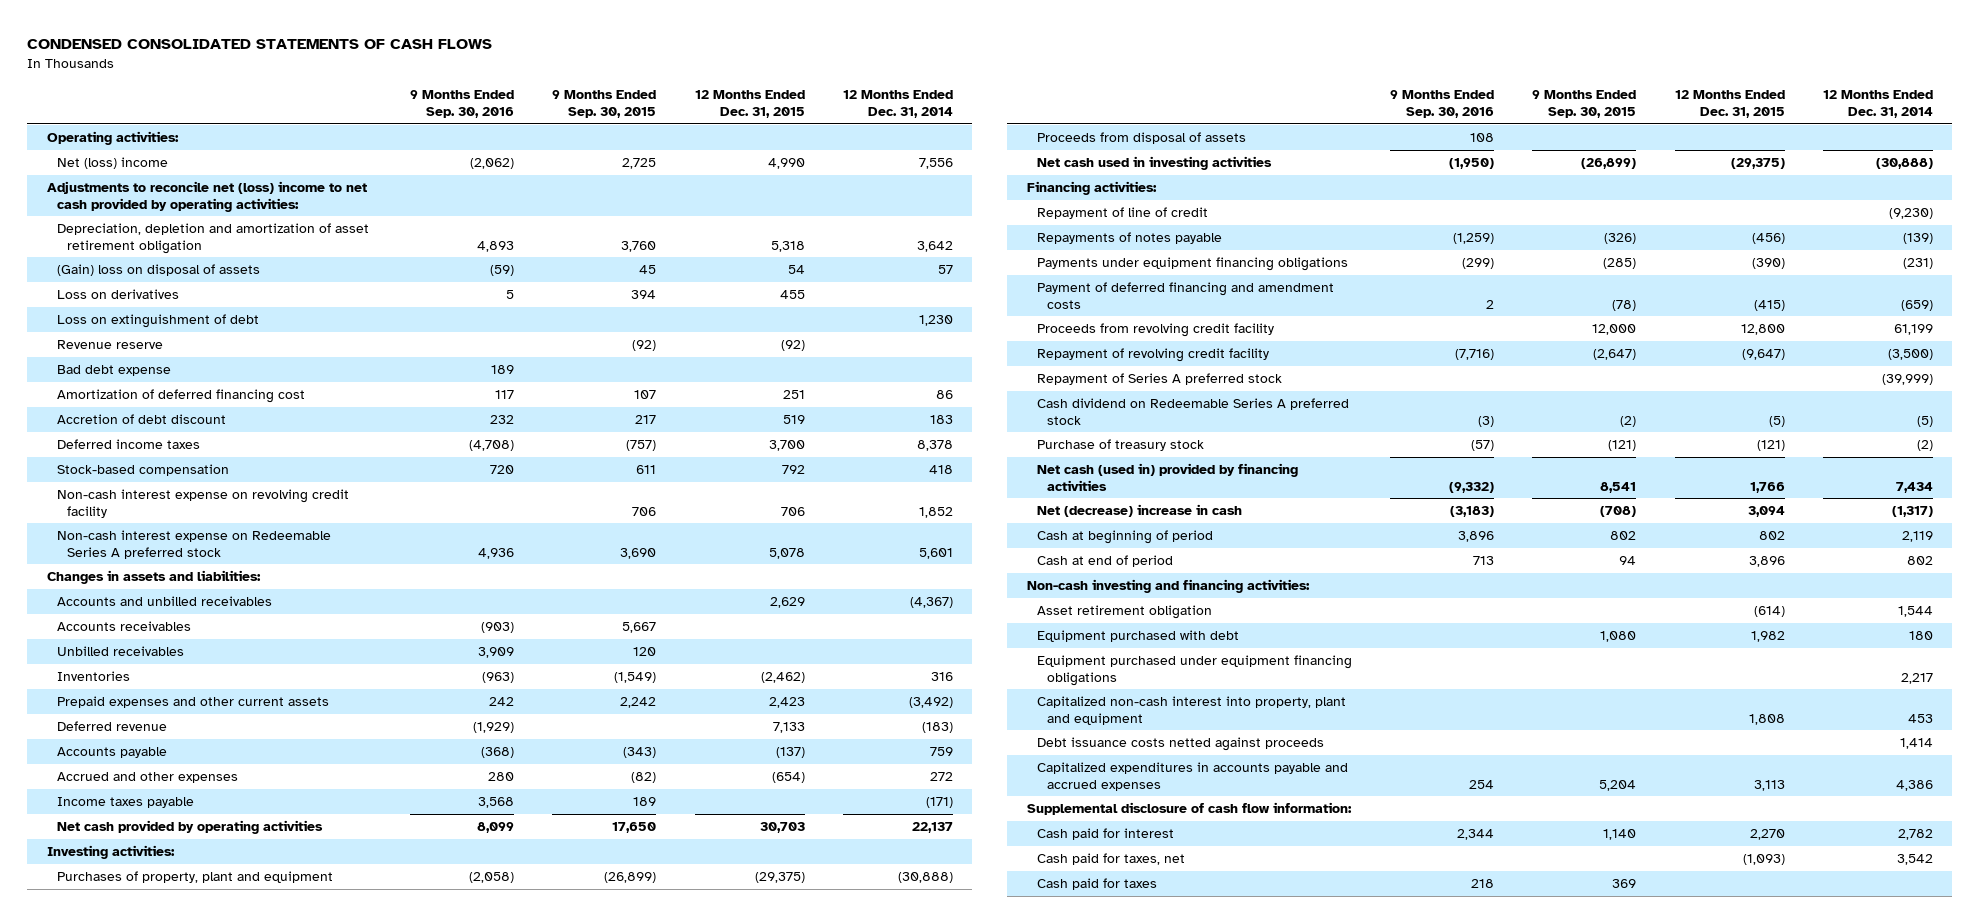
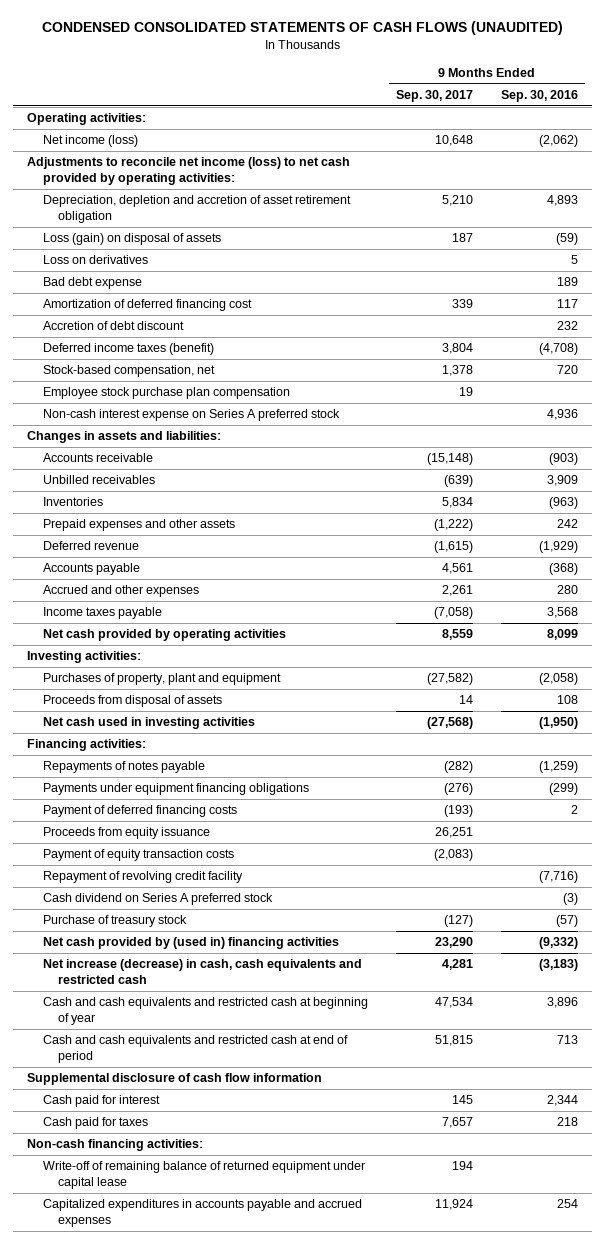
[27,39,493,50] CONDENSED CONSOLIDATED STATEMENTS OF CASH FLOWS -> [41,21,563,36] CONDENSED CONSOLIDATED STATEMENTS OF CASH FLOWS (UNAUDITED)
[552,90,657,118] 9 Months Ended Sep. 30, 2015 -> none
[694,90,805,118] 12 Months Ended Dec. 31, 2015 -> none
[843,90,954,118] 12 Months Ended Dec. 31, 2014 -> none
none -> [396,89,474,102] Sep. 30, 2017
[56,157,168,170] Net (loss) income -> [42,135,138,148] Net income (loss)
[46,181,367,212] Adjustments to reconcile net (loss) income to net cash provided by operating activities: -> [27,157,351,185] Adjustments to reconcile net income (loss) to net cash provided by operating activities:
[56,223,369,254] Depreciation, depletion and amortization of asset retirement obligation -> [42,195,351,223] Depreciation, depletion and accretion of asset retirement obligation
[56,264,260,277] (Gain) loss on disposal of assets -> [42,233,221,246] Loss (gain) on disposal of assets
[56,314,259,329] Loss on extinguishment of debt -> none
[56,340,163,350] Revenue reserve -> none
[56,489,349,518] Non-cash interest expense on revolving credit facility -> none
[56,439,200,450] Deferred income taxes -> [42,343,214,356] Deferred income taxes (benefit)
[56,464,229,477] Stock-based compensation -> [42,365,215,378] Stock-based compensation, net
none -> [42,387,290,400] Employee stock purchase plan compensation
[56,530,331,559] Non-cash interest expense on Redeemable Series A preferred stock -> [42,409,340,422] Non-cash interest expense on Series A preferred stock
[56,596,272,607] Accounts and unbilled receivables -> none
[56,621,191,632] Accounts receivables -> [42,453,153,463] Accounts receivable
[56,696,329,709] Prepaid expenses and other current assets -> [42,519,235,532] Prepaid expenses and other assets
[1036,207,1208,220] Repayment of line of credit -> none
[1036,323,1274,338] Proceeds from revolving credit facility -> none
[1036,282,1334,309] Payment of deferred financing and amendment costs -> [42,805,237,818] Payment of deferred financing costs
none -> [42,827,210,840] Proceeds from equity issuance
none -> [42,849,234,862] Payment of equity transaction costs
[1036,373,1282,386] Repayment of Series A preferred stock -> none
[1036,398,1349,425] Cash dividend on Redeemable Series A preferred stock -> [42,893,273,906] Cash dividend on Series A preferred stock
[1026,579,1310,594] Non-cash investing and financing activities: -> none
[1036,605,1212,620] Asset retirement obligation -> none
[1036,630,1239,643] Equipment purchased with debt -> none
[1036,655,1352,686] Equipment purchased under equipment financing obligations -> none
[1036,696,1346,725] Capitalized non-cash interest into property, plant and equipment -> none
[1036,737,1324,752] Debt issuance costs netted against proceeds -> none
[1036,463,1298,491] Net cash (used in) provided by financing activities -> [42,937,339,950] Net cash provided by (used in) financing activities
[1036,504,1242,518] Net (decrease) increase in cash -> [42,959,362,984] Net increase (decrease) in cash, cash equivalents and restricted cash
[1036,530,1213,545] Cash at beginning of period -> [42,997,368,1025] Cash and cash equivalents and restricted cash at beginning of year
[1036,555,1173,568] Cash at end of period -> [42,1035,348,1063] Cash and cash equivalents and restricted cash at end of period
[1026,802,1352,816] Supplemental disclosure of cash flow information: -> [27,1073,323,1086] Supplemental disclosure of cash flow information
[1036,853,1185,866] Cash paid for taxes, net -> none
none -> [27,1139,204,1152] Non-cash financing activities:
none -> [42,1161,365,1189] Write-off of remaining balance of returned equipment under capital lease
[1036,762,1348,791] Capitalized expenditures in accounts payable and accrued expenses -> [42,1199,362,1227] Capitalized expenditures in accounts payable and accrued expenses

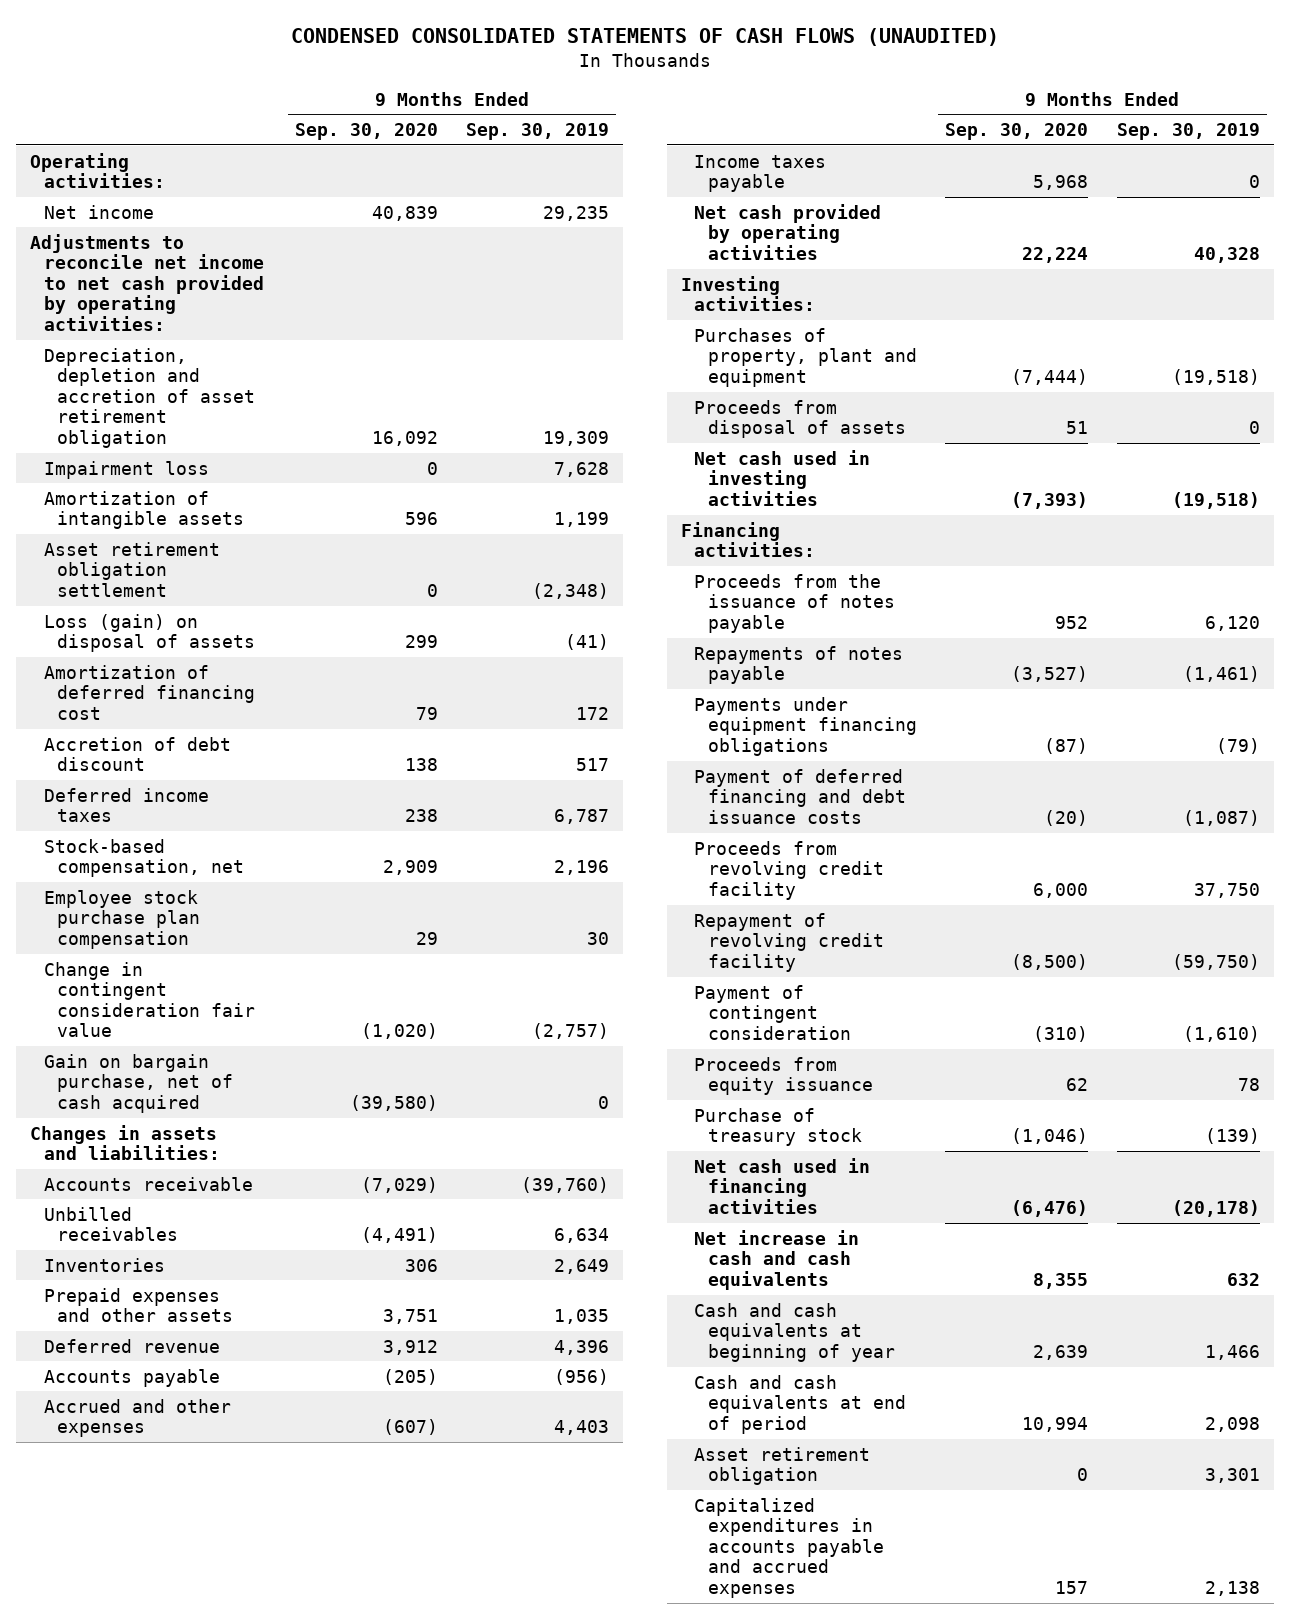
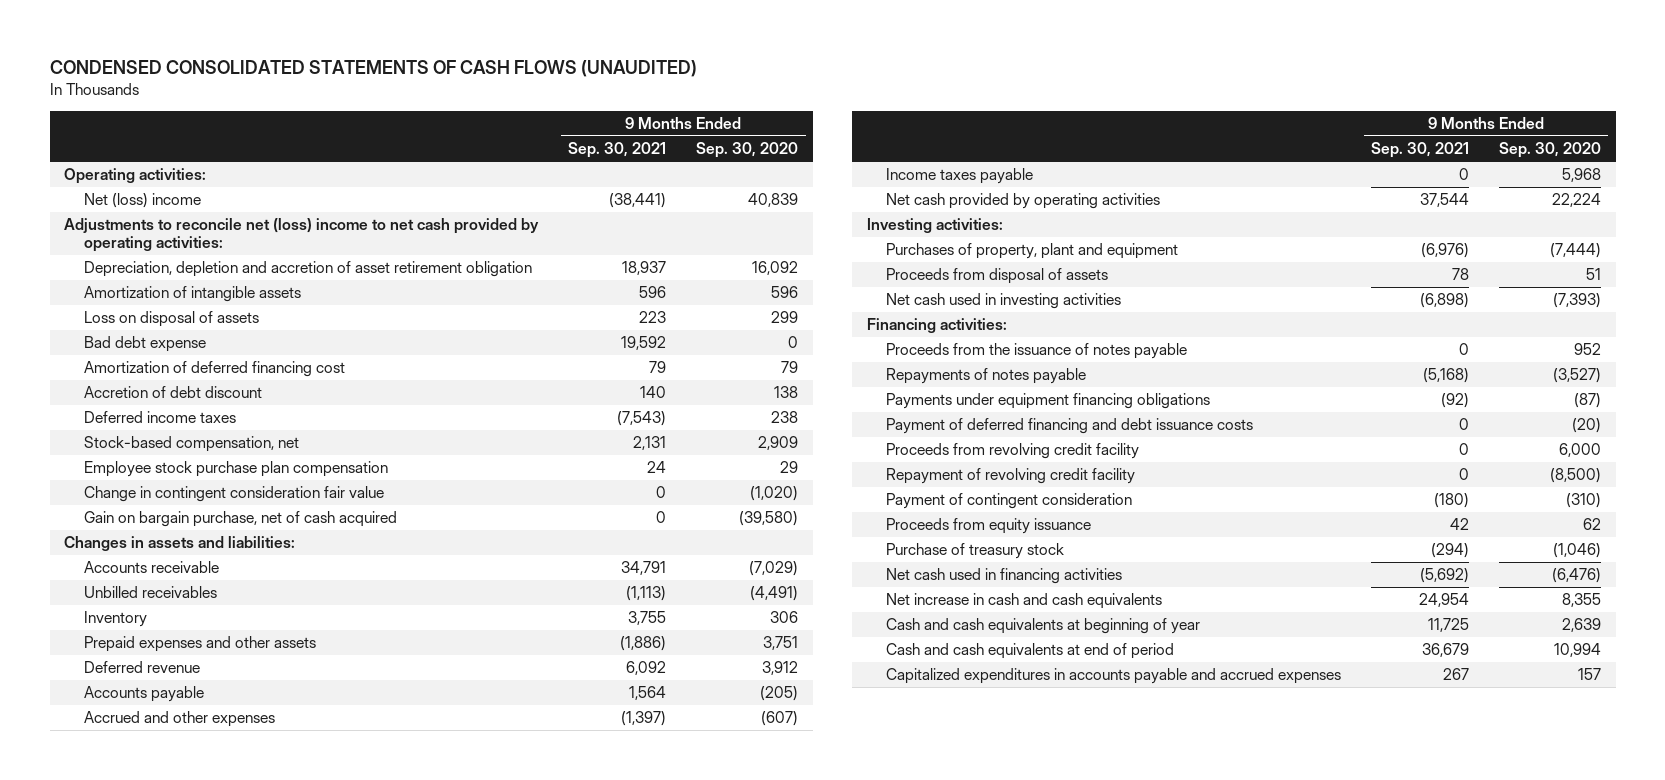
[466,122,610,140] Sep. 30, 2019 -> none
none -> [568,142,667,159] Sep. 30, 2021
[43,204,154,219] Net income -> [83,193,201,209] Net (loss) income
[30,233,264,331] Adjustments to reconcile net income to net cash provided by operating activities: -> [64,218,540,253] Adjustments to reconcile net (loss) income to net cash provided by operating activities:
[43,460,209,479] Impairment loss -> none
[43,541,220,597] Asset retirement obligation settlement -> none
[43,613,256,653] Loss (gain) on disposal of assets -> [83,311,259,328] Loss on disposal of assets
none -> [83,336,206,353] Bad debt expense
[43,1257,165,1272] Inventories -> [83,611,147,628] Inventory
[694,1446,871,1486] Asset retirement obligation -> none

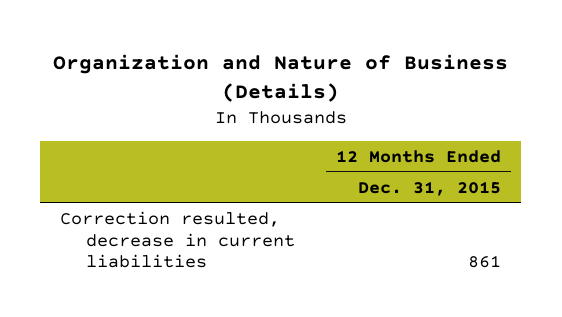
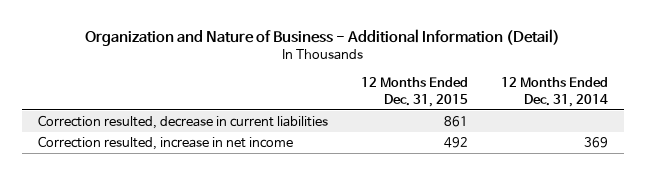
[52,53,508,102] Organization and Nature of Business (Details) -> [84,28,560,46] Organization and Nature of Business - Additional Information (Detail)
none -> [500,77,608,107] 12 Months Ended Dec. 31, 2014
none -> [38,136,294,151] Correction resulted, increase in net income

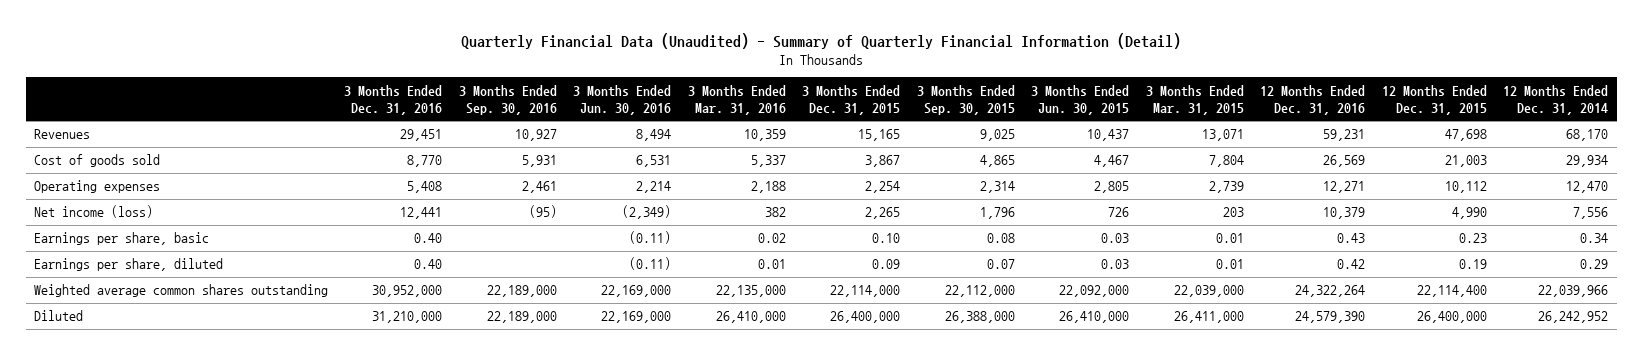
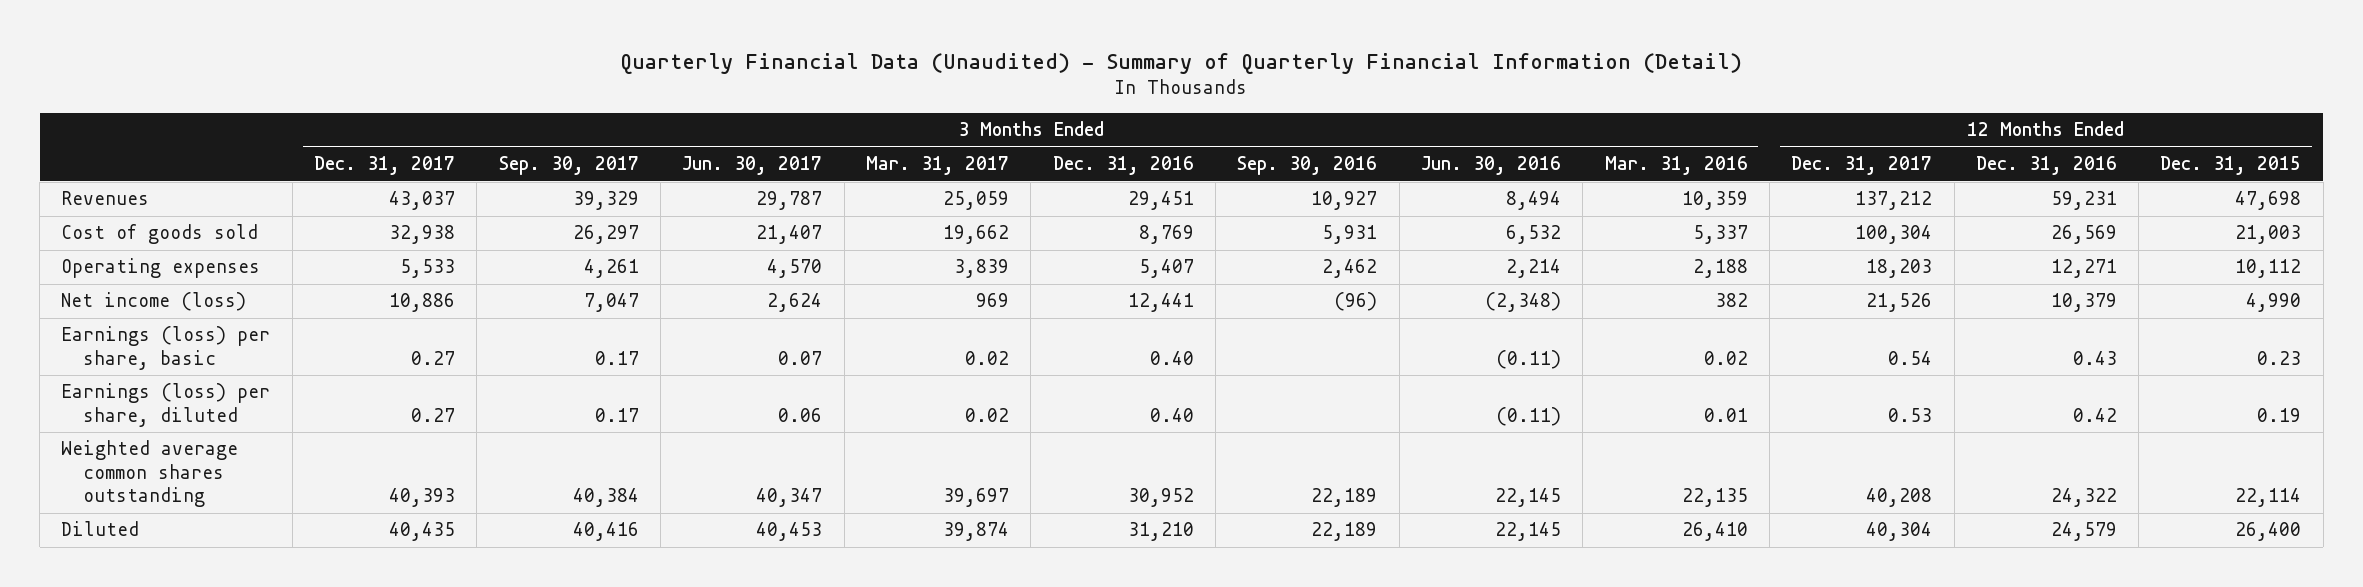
[802,84,901,115] 3 Months Ended Dec. 31, 2015 -> none
[916,84,1015,115] 3 Months Ended Sep. 30, 2015 -> none
[1031,84,1130,115] 3 Months Ended Jun. 30, 2015 -> none
[1145,84,1244,115] 3 Months Ended Mar. 31, 2015 -> none
[1503,84,1609,115] 12 Months Ended Dec. 31, 2014 -> none
none -> [314,156,456,176] Dec. 31, 2017
none -> [498,156,639,176] Sep. 30, 2017
none -> [682,156,823,176] Jun. 30, 2017
none -> [865,156,1009,176] Mar. 31, 2017
none -> [1791,156,1933,176] Dec. 31, 2017
[407,155,443,168] 8,770 -> [1138,225,1194,245] 8,769
[636,155,672,168] 6,531 -> [1505,225,1561,245] 6,532
[407,181,443,194] 5,408 -> [1138,259,1194,279] 5,407
[521,181,557,194] 2,461 -> [1322,259,1378,279] 2,462
[528,205,557,219] (95) -> [1334,292,1378,312] (96)
[622,205,672,220] (2,349) -> [1484,292,1561,313] (2,348)
[33,232,209,246] Earnings per share, basic -> [61,326,271,370] Earnings (loss) per share, basic
[33,258,223,272] Earnings per share, diluted -> [61,383,271,427] Earnings (loss) per share, diluted
[372,285,443,298] 30,952,000 -> [1127,488,1194,508] 30,952
[486,285,557,298] 22,189,000 -> [1311,488,1378,508] 22,189
[601,285,672,298] 22,169,000 -> [1494,488,1561,508] 22,145
[715,285,786,298] 22,135,000 -> [1681,488,1748,508] 22,135
[1295,285,1366,298] 24,322,264 -> [2050,488,2117,508] 24,322
[1416,285,1487,298] 22,114,400 -> [2235,488,2302,508] 22,114
[372,311,443,324] 31,210,000 -> [1127,522,1194,542] 31,210
[486,311,557,324] 22,189,000 -> [1311,522,1378,542] 22,189
[601,311,672,324] 22,169,000 -> [1494,522,1561,542] 22,145
[715,311,786,324] 26,410,000 -> [1681,522,1748,542] 26,410
[1295,311,1366,324] 24,579,390 -> [2050,522,2117,542] 24,579
[1416,311,1487,324] 26,400,000 -> [2235,522,2302,542] 26,400

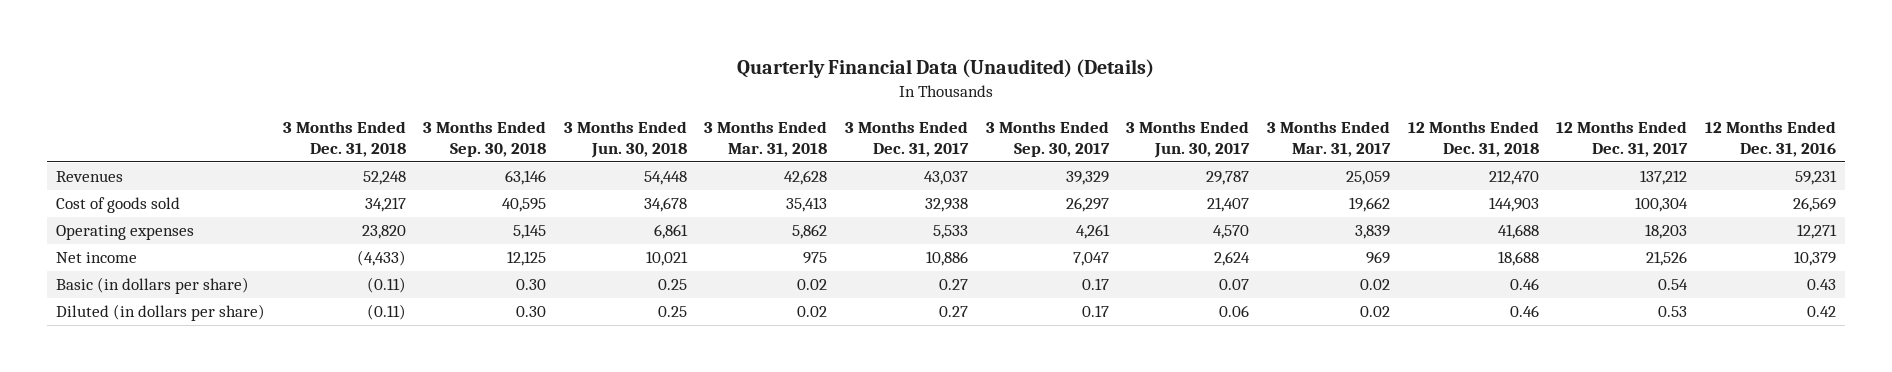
[620,52,1743,74] Quarterly Financial Data (Unaudited) - Summary of Quarterly Financial Information (Detail) -> [736,58,1154,78] Quarterly Financial Data (Unaudited) (Details)
[1052,156,1194,176] Dec. 31, 2016 -> none
[1237,156,1378,176] Sep. 30, 2016 -> none
[1420,156,1561,176] Jun. 30, 2016 -> none
[1604,156,1748,176] Mar. 31, 2016 -> none
[2160,156,2302,176] Dec. 31, 2015 -> none
none -> [282,121,406,158] 3 Months Ended Dec. 31, 2018
none -> [423,121,547,158] 3 Months Ended Sep. 30, 2018
none -> [563,121,687,159] 3 Months Ended Jun. 30, 2018
none -> [704,121,828,158] 3 Months Ended Mar. 31, 2018
none -> [1407,121,1539,158] 12 Months Ended Dec. 31, 2018
[61,440,239,508] Weighted average common shares outstanding -> none
[61,521,140,537] Diluted -> none
[61,292,247,312] Net income (loss) -> [55,252,137,264] Net income
[61,326,271,370] Earnings (loss) per share, basic -> [55,277,249,295] Basic (in dollars per share)
[61,383,271,427] Earnings (loss) per share, diluted -> [55,304,265,322] Diluted (in dollars per share)

